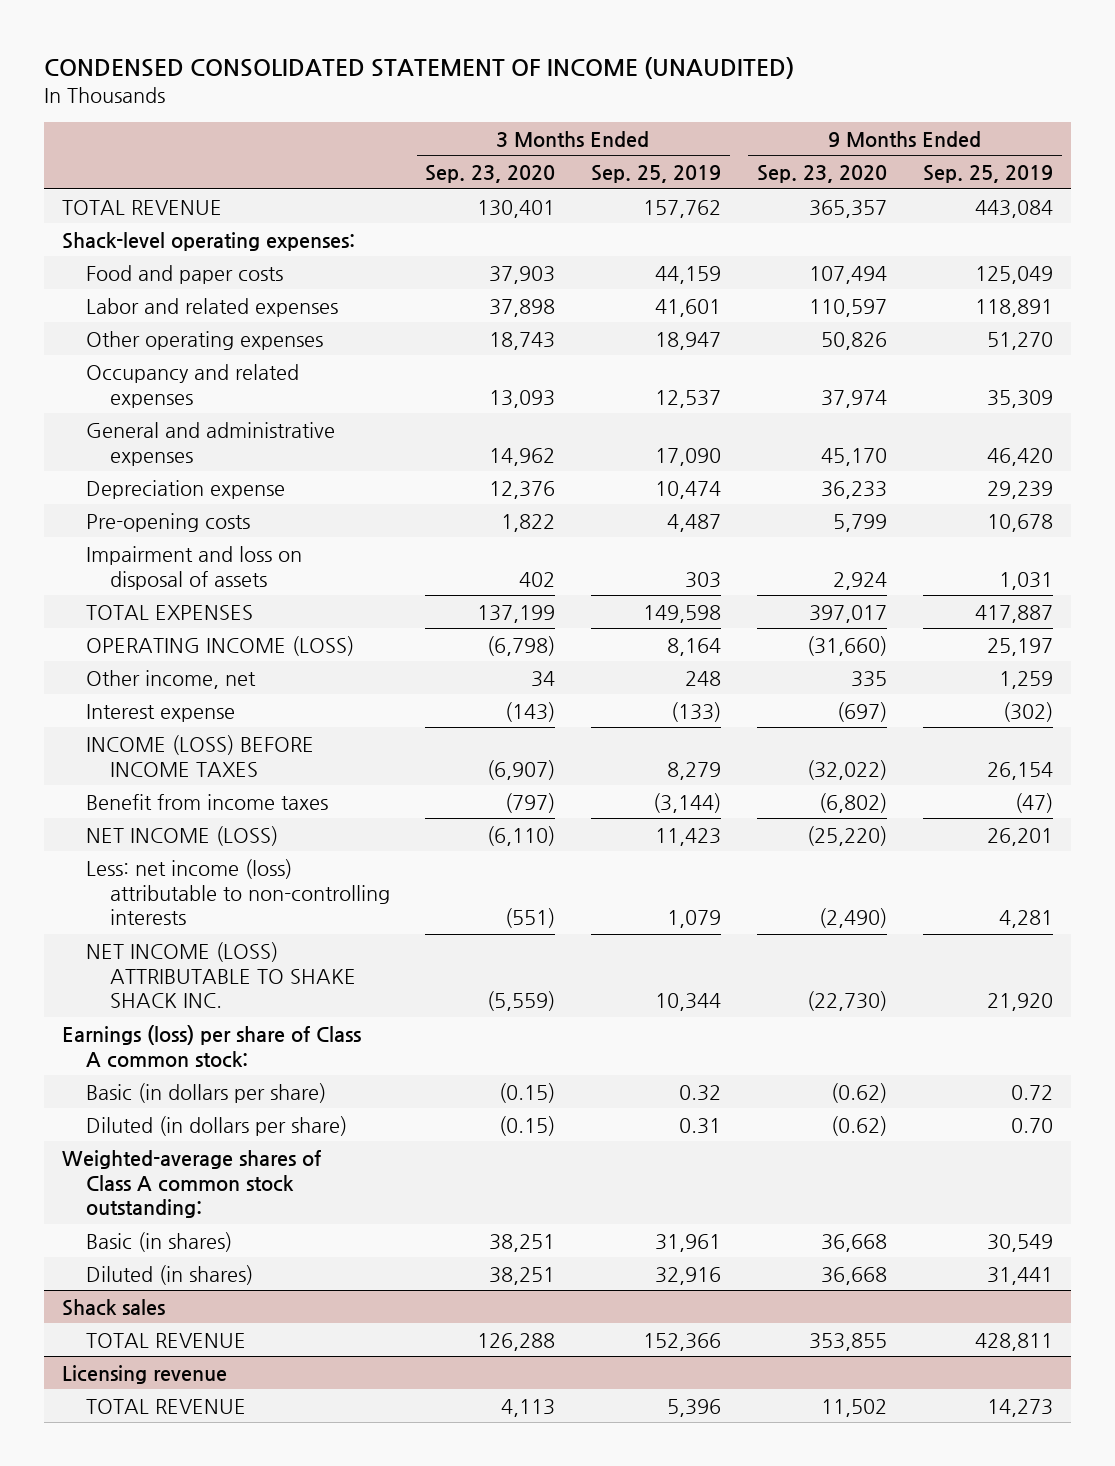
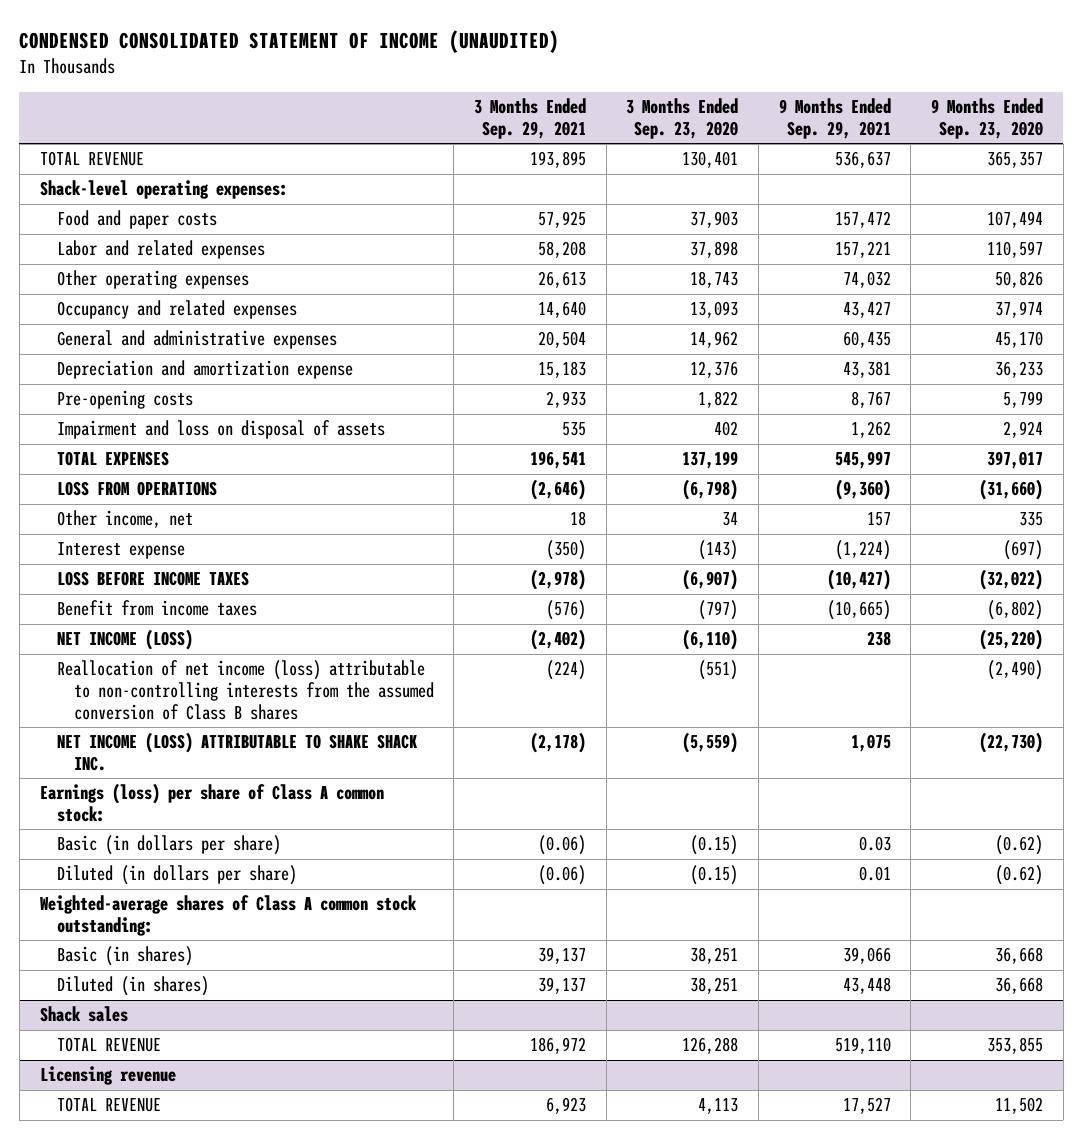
[591,165,722,184] Sep. 25, 2019 -> none
[923,165,1054,184] Sep. 25, 2019 -> none
none -> [473,98,586,139] 3 Months Ended Sep. 29, 2021
none -> [778,98,891,139] 9 Months Ended Sep. 29, 2021
[85,479,285,499] Depreciation expense -> [56,360,353,380] Depreciation and amortization expense
[85,635,354,656] OPERATING INCOME (LOSS) -> [56,481,217,497] LOSS FROM OPERATIONS
[85,734,314,777] INCOME (LOSS) BEFORE INCOME TAXES -> [56,571,249,587] LOSS BEFORE INCOME TAXES
[85,858,390,926] Less: net income (loss) attributable to non-controlling interests -> [56,660,434,720] Reallocation of net income (loss) attributable to non-controlling interests from the assumed conversion of Class B shares

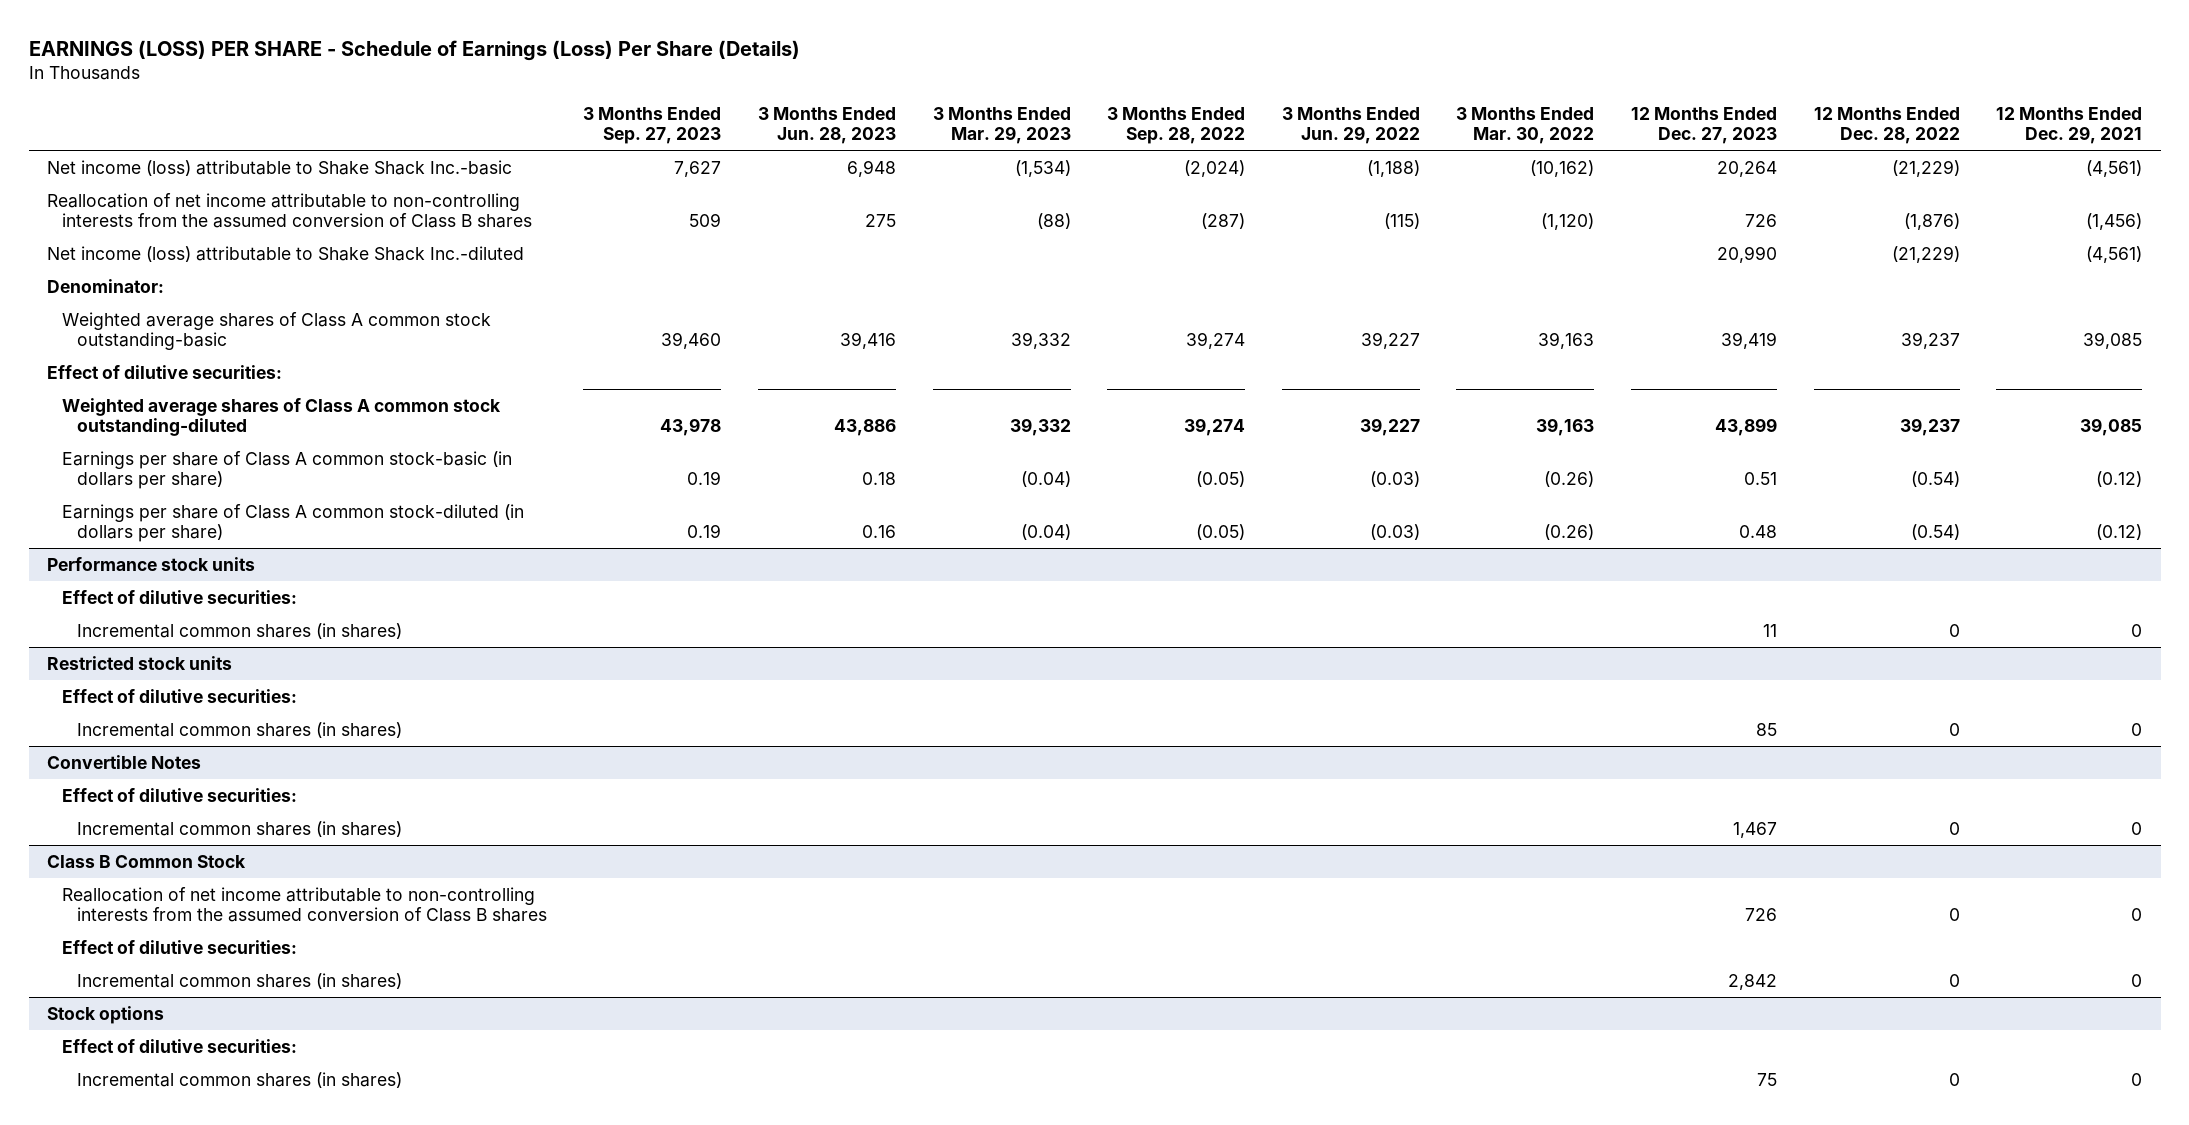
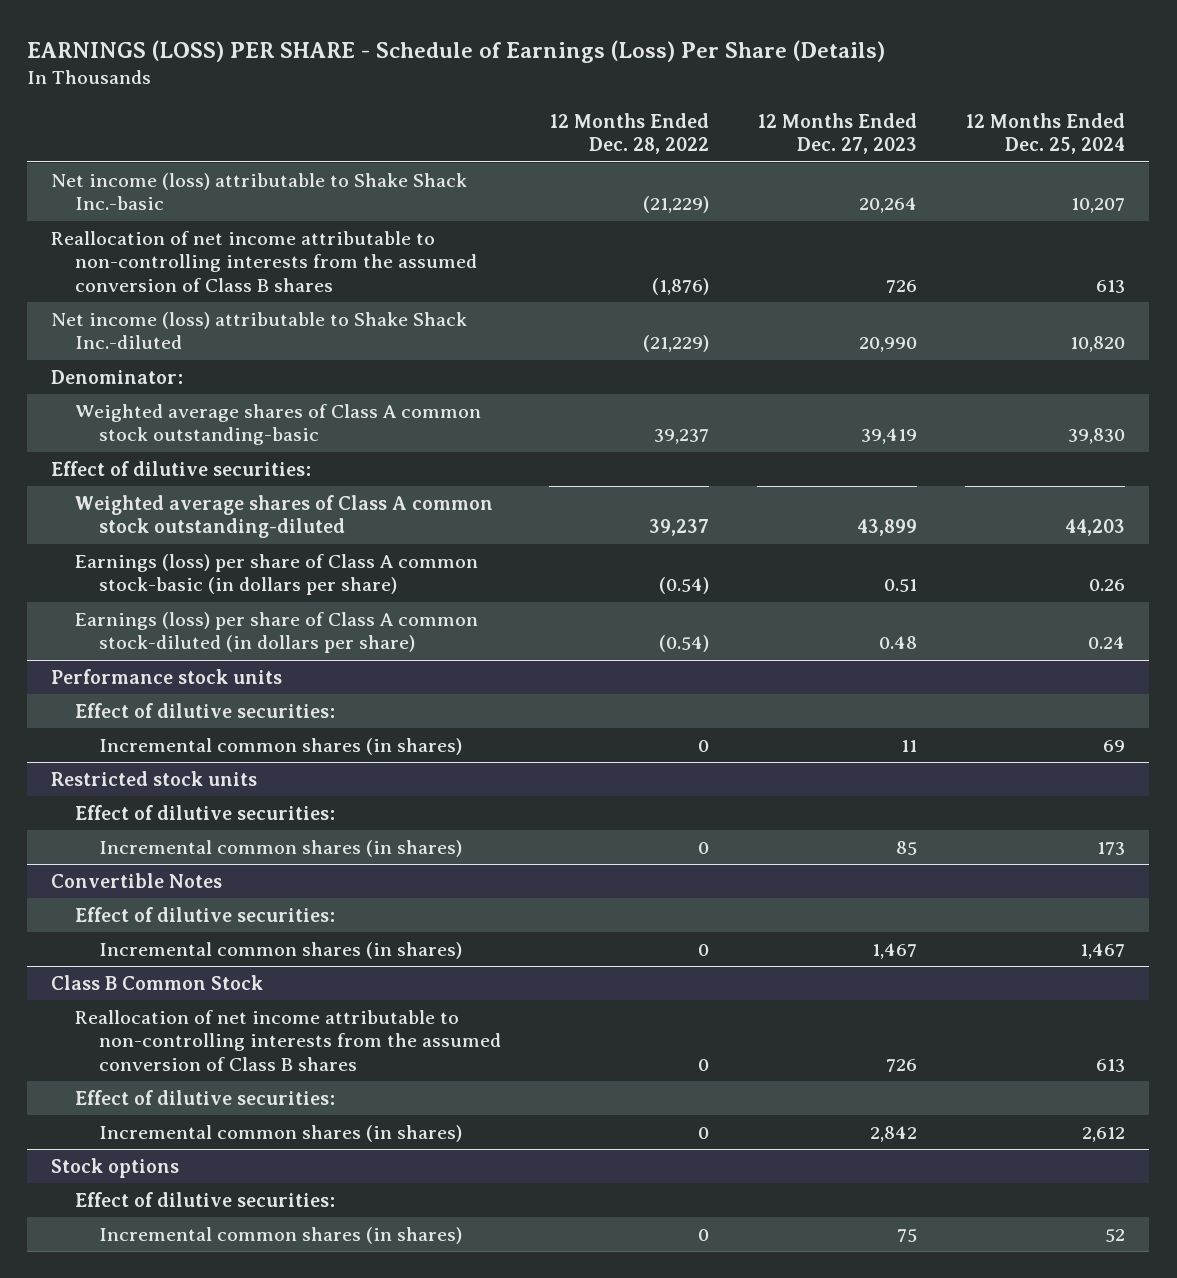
[583,106,722,145] 3 Months Ended Sep. 27, 2023 -> none
[757,106,896,145] 3 Months Ended Jun. 28, 2023 -> none
[932,106,1071,145] 3 Months Ended Mar. 29, 2023 -> none
[1107,106,1246,145] 3 Months Ended Sep. 28, 2022 -> none
[1281,106,1420,145] 3 Months Ended Jun. 29, 2022 -> none
[1456,106,1595,145] 3 Months Ended Mar. 30, 2022 -> none
[1996,106,2143,145] 12 Months Ended Dec. 29, 2021 -> none
none -> [965,113,1126,155] 12 Months Ended Dec. 25, 2024
[61,450,512,490] Earnings per share of Class A common stock-basic (in dollars per share) -> [75,553,479,596] Earnings (loss) per share of Class A common stock-basic (in dollars per share)
[61,503,524,543] Earnings per share of Class A common stock-diluted (in dollars per share) -> [75,611,479,654] Earnings (loss) per share of Class A common stock-diluted (in dollars per share)

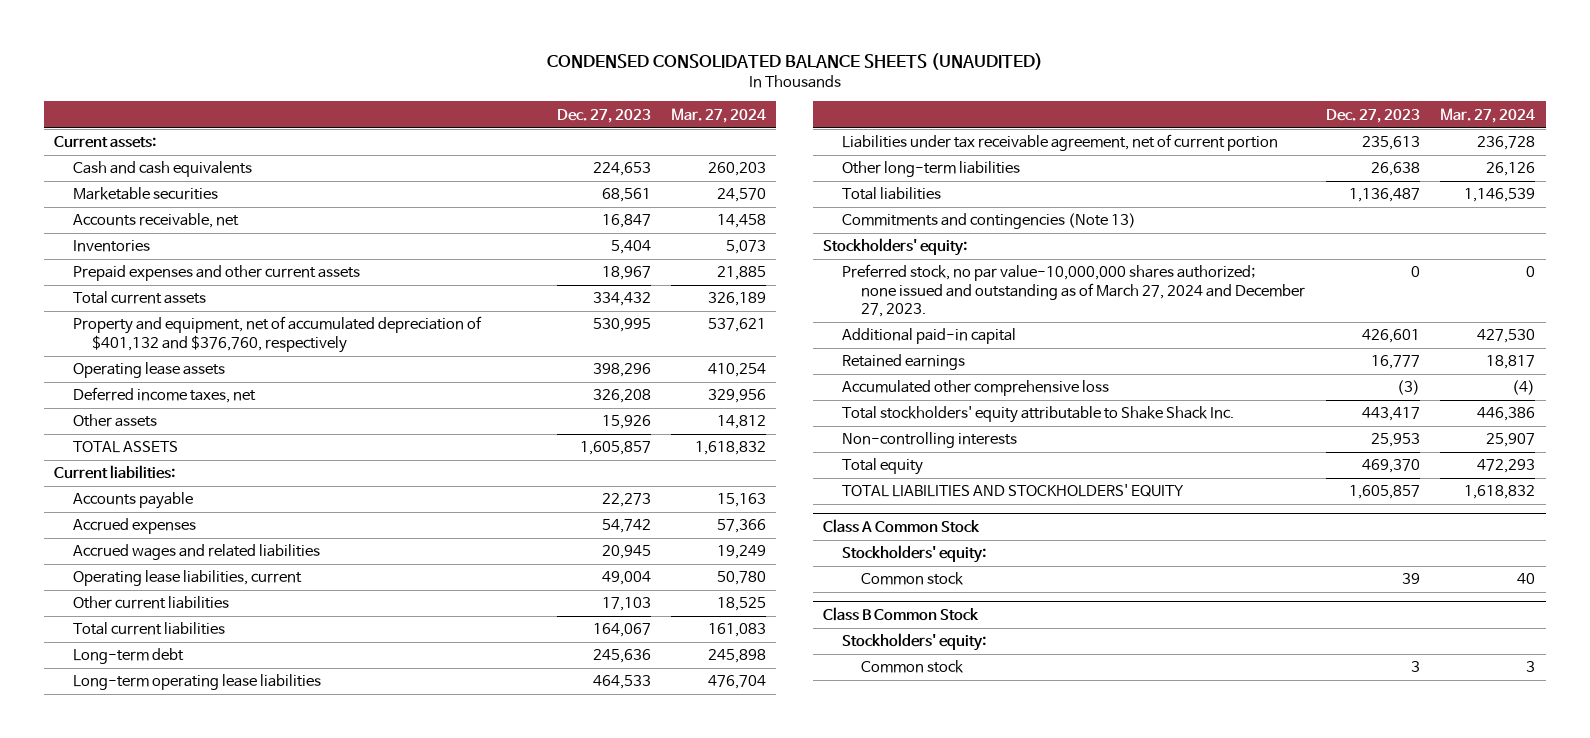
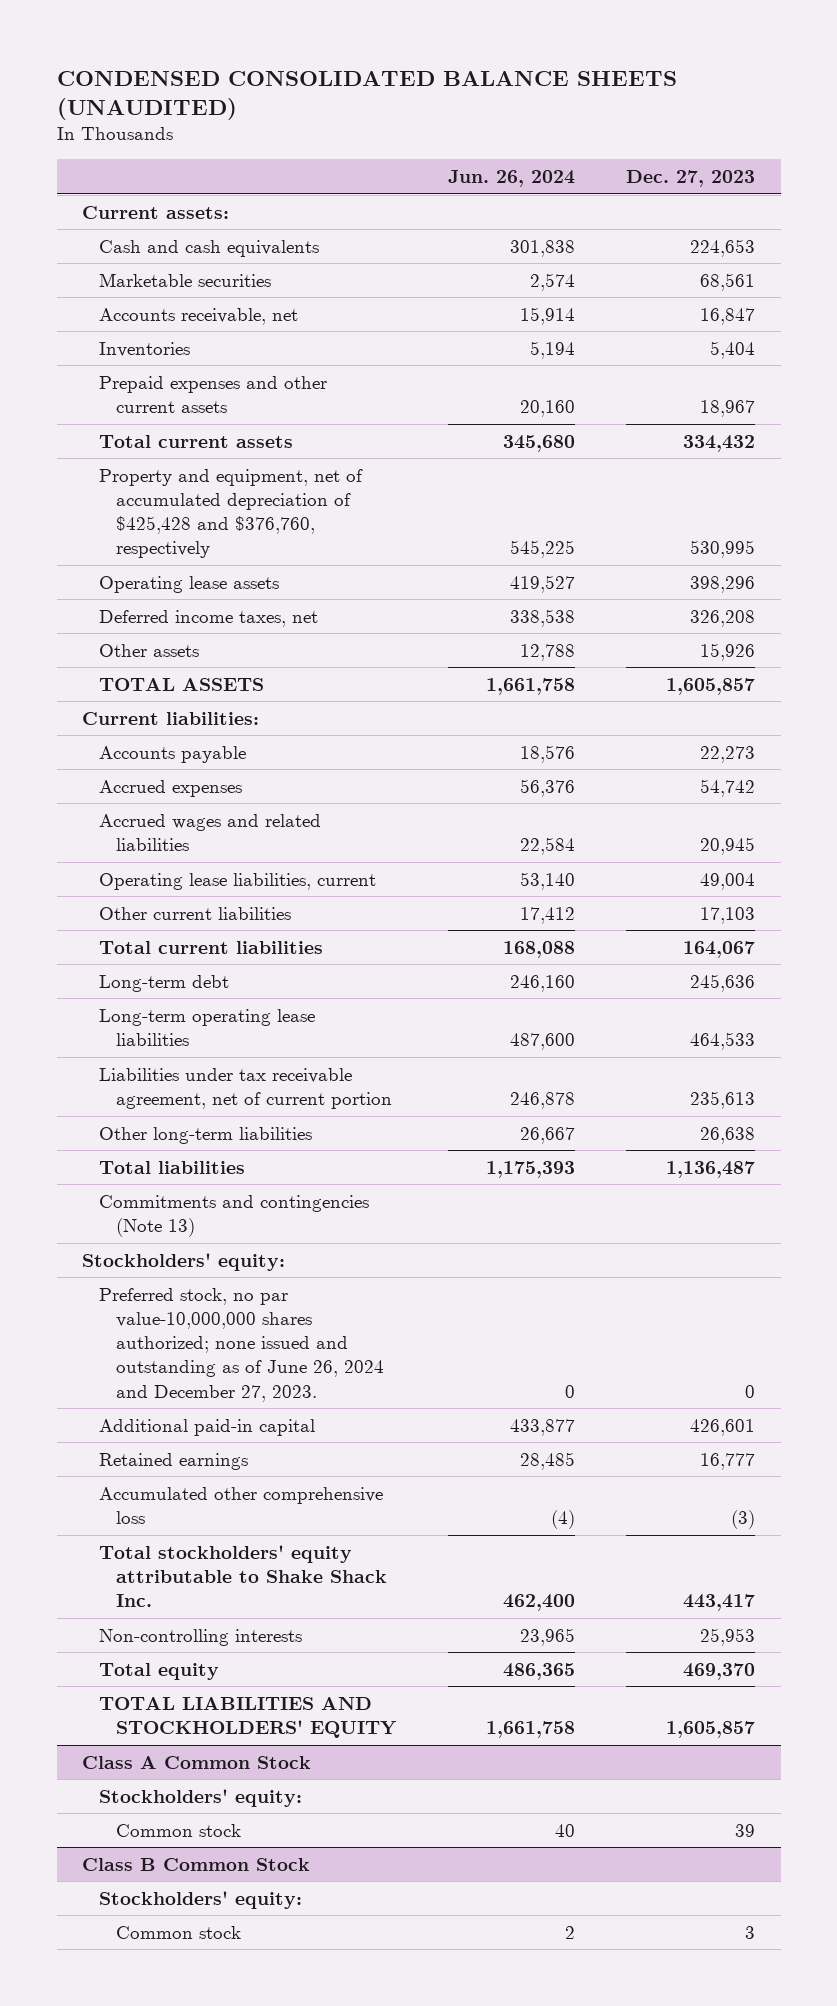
[671,107,767,123] Mar. 27, 2024 -> none
none -> [447,169,575,187] Jun. 26, 2024
[73,316,483,353] Property and equipment, net of accumulated depreciation of $401,132 and $376,760, respectively -> [98,468,363,559] Property and equipment, net of accumulated depreciation of $425,428 and $376,760, respectively
[842,264,1306,318] Preferred stock, no par value-10,000,000 shares authorized; none issued and outstanding as of March 27, 2024 and December 27, 2023. -> [98,1287,384,1402] Preferred stock, no par value-10,000,000 shares authorized; none issued and outstanding as of June 26, 2024 and December 27, 2023.

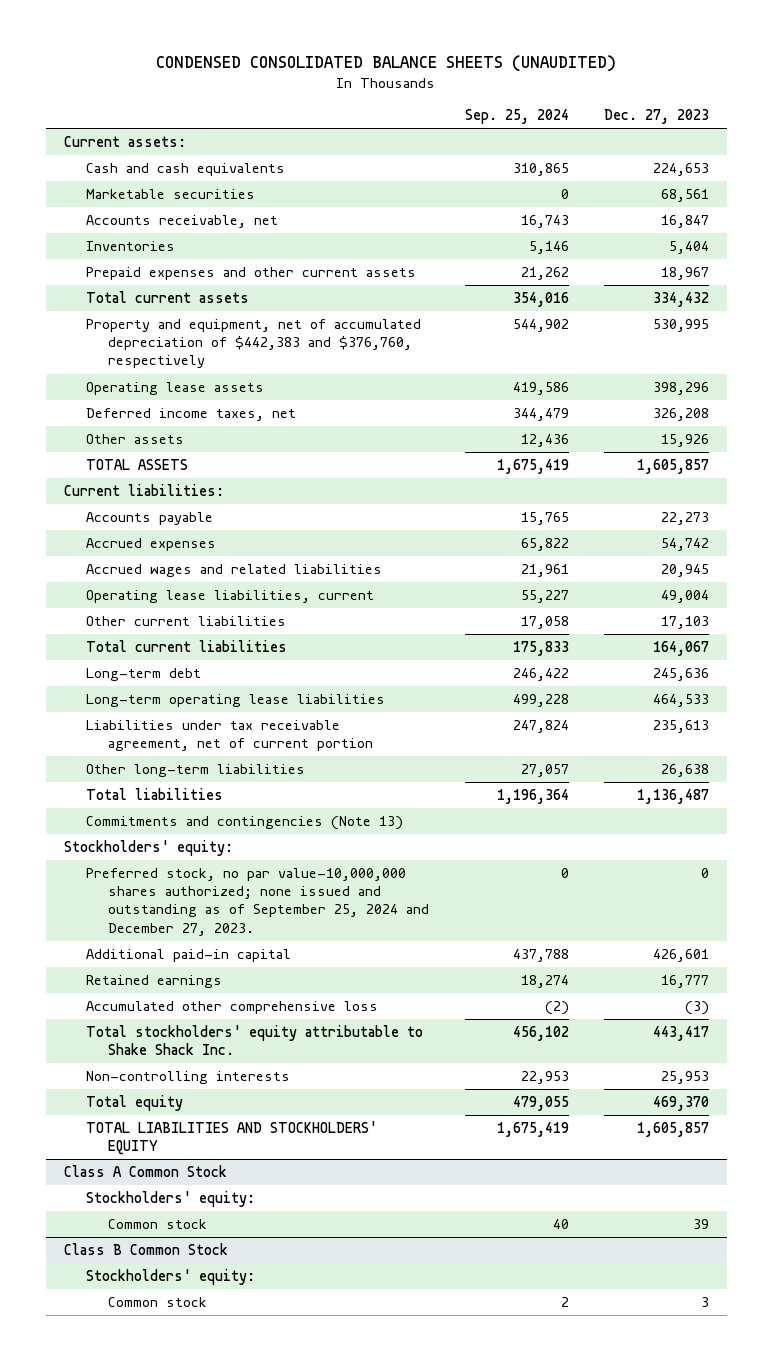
[447,169,575,187] Jun. 26, 2024 -> none
none -> [464,109,569,125] Sep. 25, 2024
[98,468,363,559] Property and equipment, net of accumulated depreciation of $425,428 and $376,760, respectively -> [85,319,421,369] Property and equipment, net of accumulated depreciation of $442,383 and $376,760, respectively
[98,1287,384,1402] Preferred stock, no par value-10,000,000 shares authorized; none issued and outstanding as of June 26, 2024 and December 27, 2023. -> [85,868,430,936] Preferred stock, no par value-10,000,000 shares authorized; none issued and outstanding as of September 25, 2024 and December 27, 2023.

